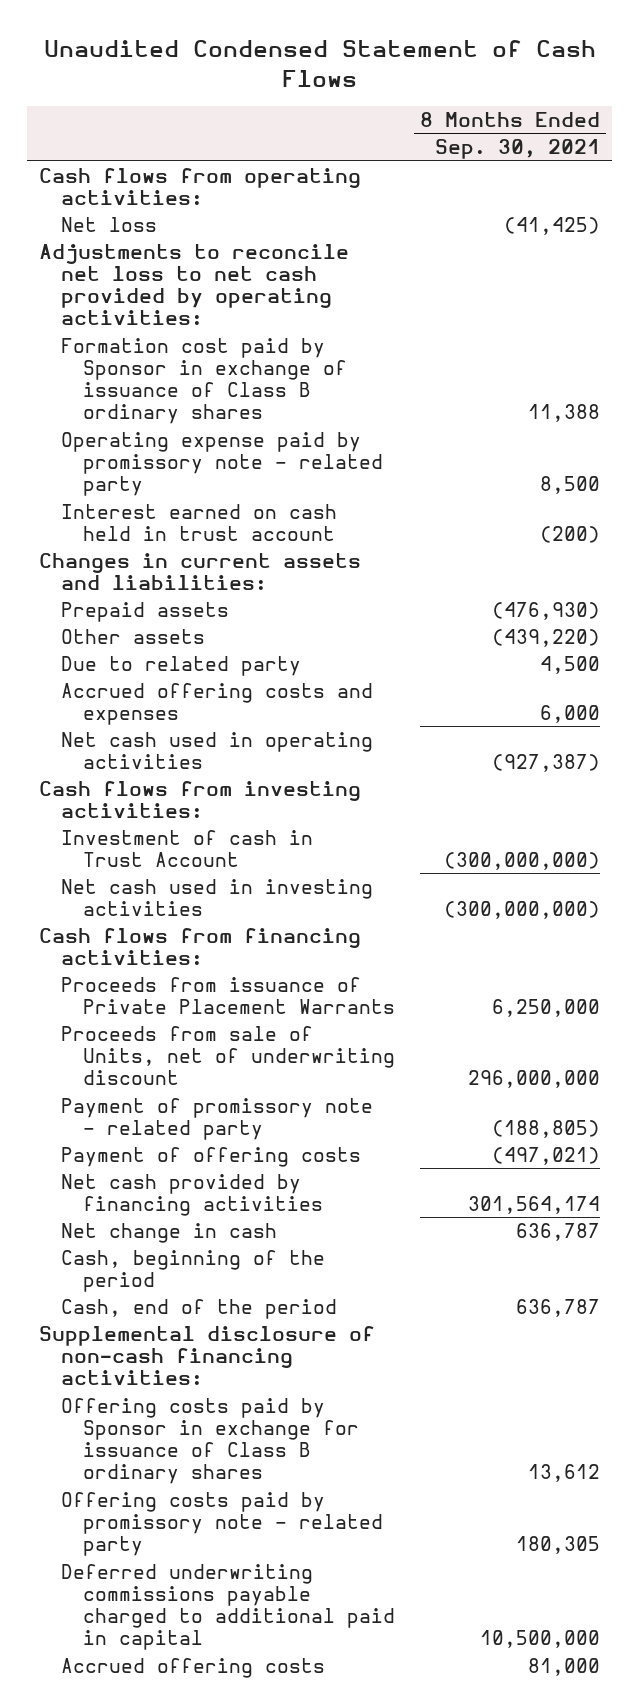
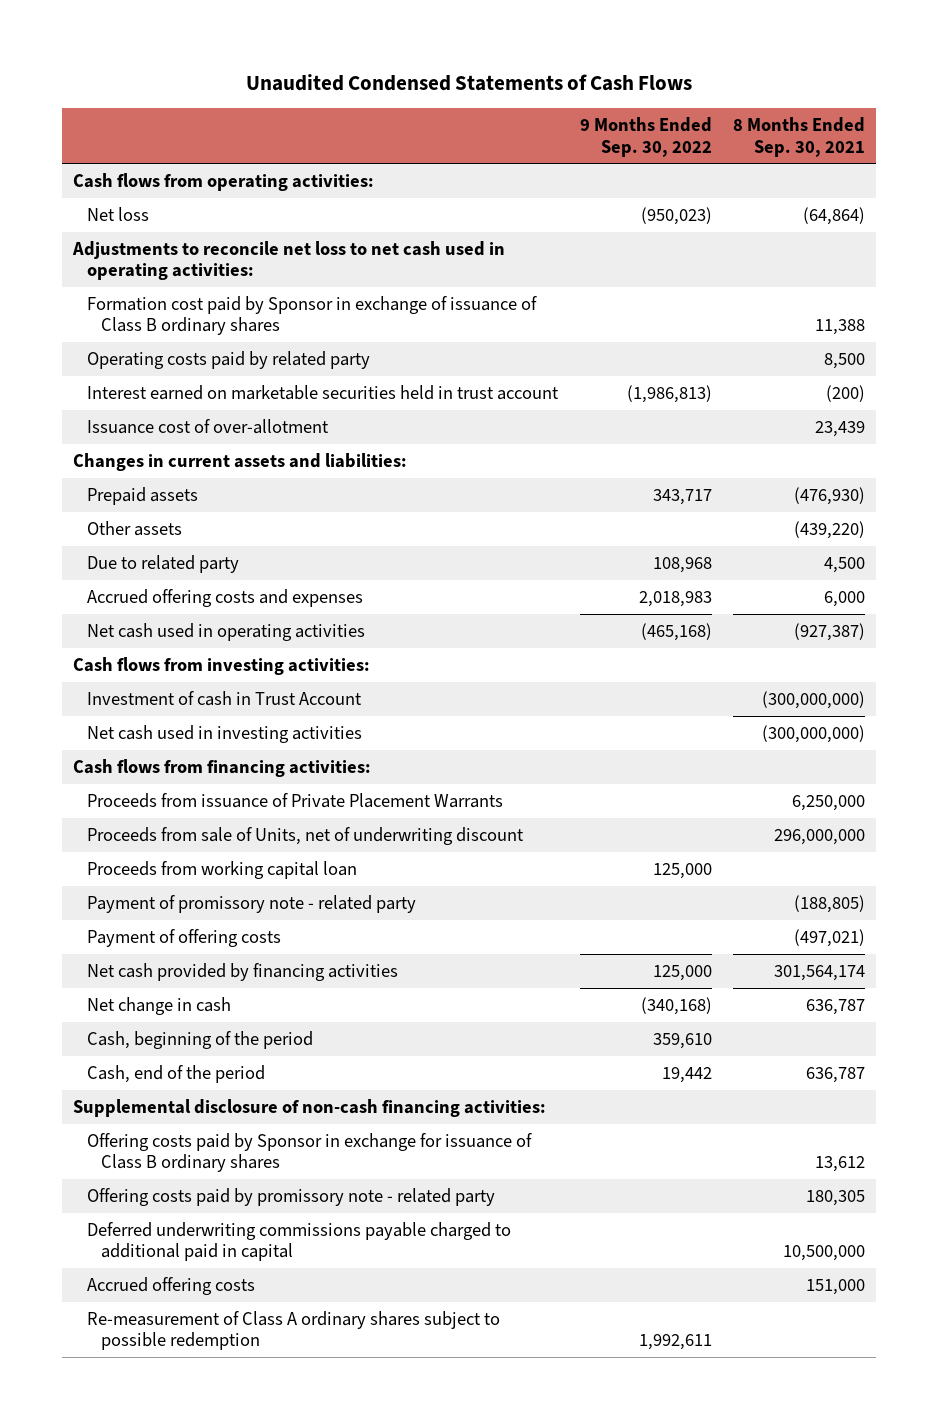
[43,39,596,87] Unaudited Condensed Statement of Cash Flows -> [245,74,692,92] Unaudited Condensed Statements of Cash Flows
none -> [579,117,712,157] 9 Months Ended Sep. 30, 2022
[503,216,600,235] (41,425) -> [803,206,866,225] (64,864)
[39,243,350,326] Adjustments to reconcile net loss to net cash provided by operating activities: -> [71,240,505,281] Adjustments to reconcile net loss to net cash used in operating activities:
[61,431,384,497] Operating expense paid by promissory note - related party -> [86,350,370,369] Operating costs paid by related party
[61,503,338,542] Interest earned on cash held in trust account -> [86,384,559,400] Interest earned on marketable securities held in trust account
none -> [86,418,329,434] Issuance cost of over-allotment
none -> [86,860,357,879] Proceeds from working capital loan
[527,1657,600,1676] 81,000 -> [806,1278,866,1295] 151,000
none -> [86,1310,500,1351] Re-measurement of Class A ordinary shares subject to possible redemption

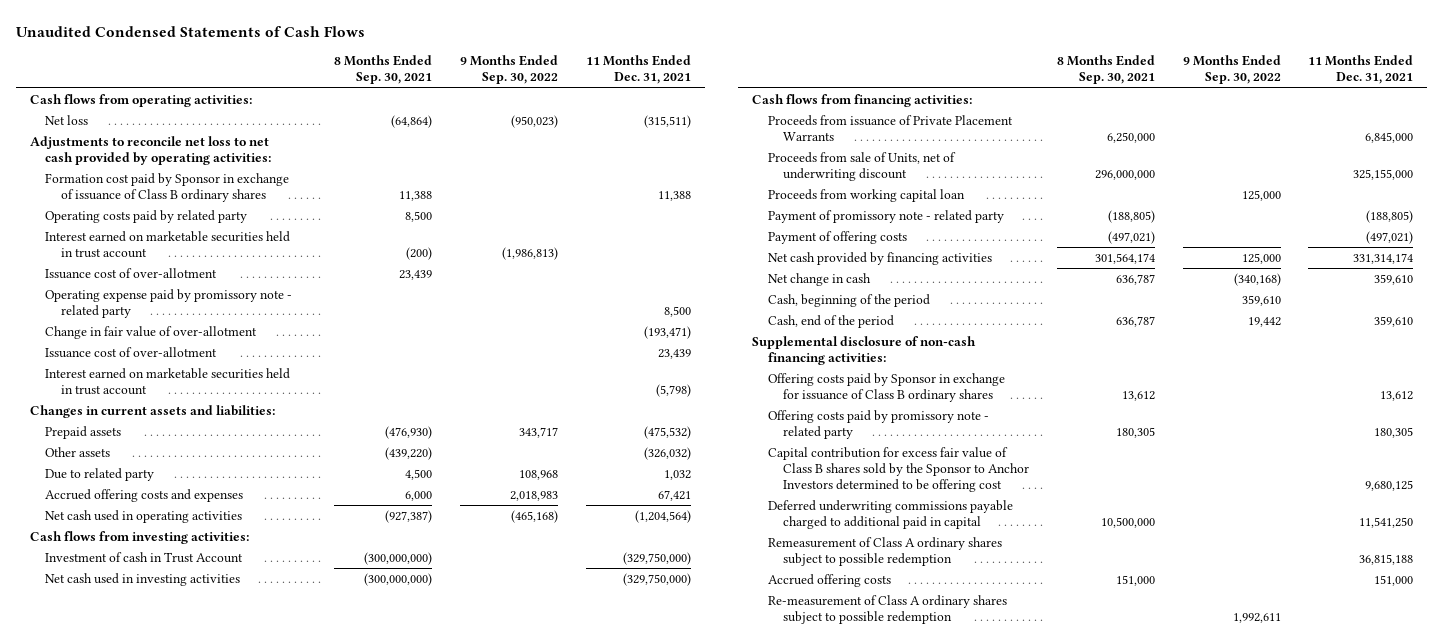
none -> [586,55,692,85] 11 Months Ended Dec. 31, 2021
[71,240,505,281] Adjustments to reconcile net loss to net cash used in operating activities: -> [30,136,272,165] Adjustments to reconcile net loss to net cash provided by operating activities:
none -> [45,289,293,318] Operating expense paid by promissory note - related party
none -> [45,326,258,340] Change in fair value of over-allotment
none -> [45,347,218,359] Issuance cost of over-allotment
none -> [45,368,291,395] Interest earned on marketable securities held in trust account
none -> [767,447,1030,492] Capital contribution for excess fair value of Class B shares sold by the Sponsor to Anchor Investors determined to be offering cost
none -> [767,537,1002,566] Remeasurement of Class A ordinary shares subject to possible redemption

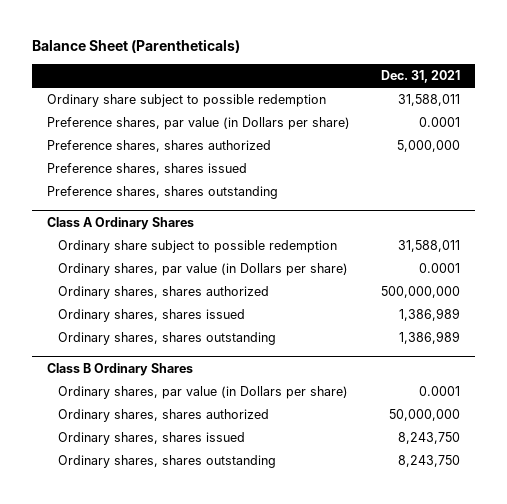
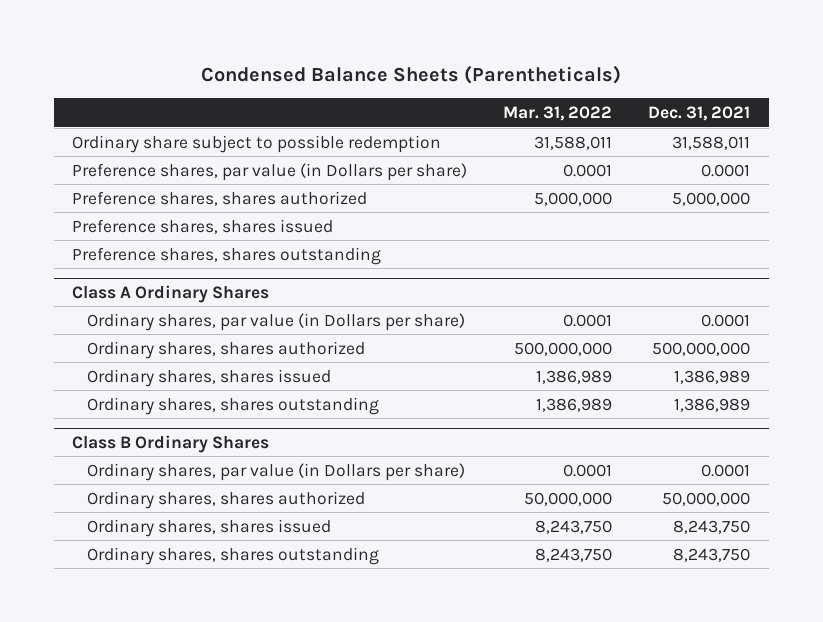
[32,39,241,54] Balance Sheet (Parentheticals) -> [201,65,622,85] Condensed Balance Sheets (Parentheticals)
none -> [503,105,613,121] Mar. 31, 2022
[57,240,337,254] Ordinary share subject to possible redemption -> none

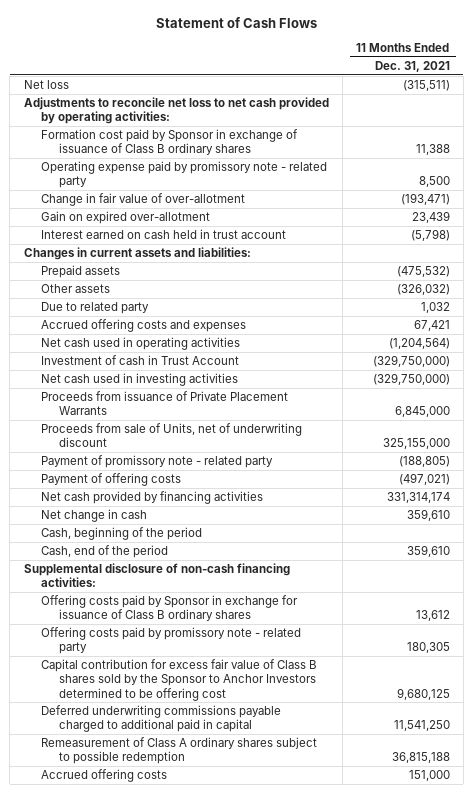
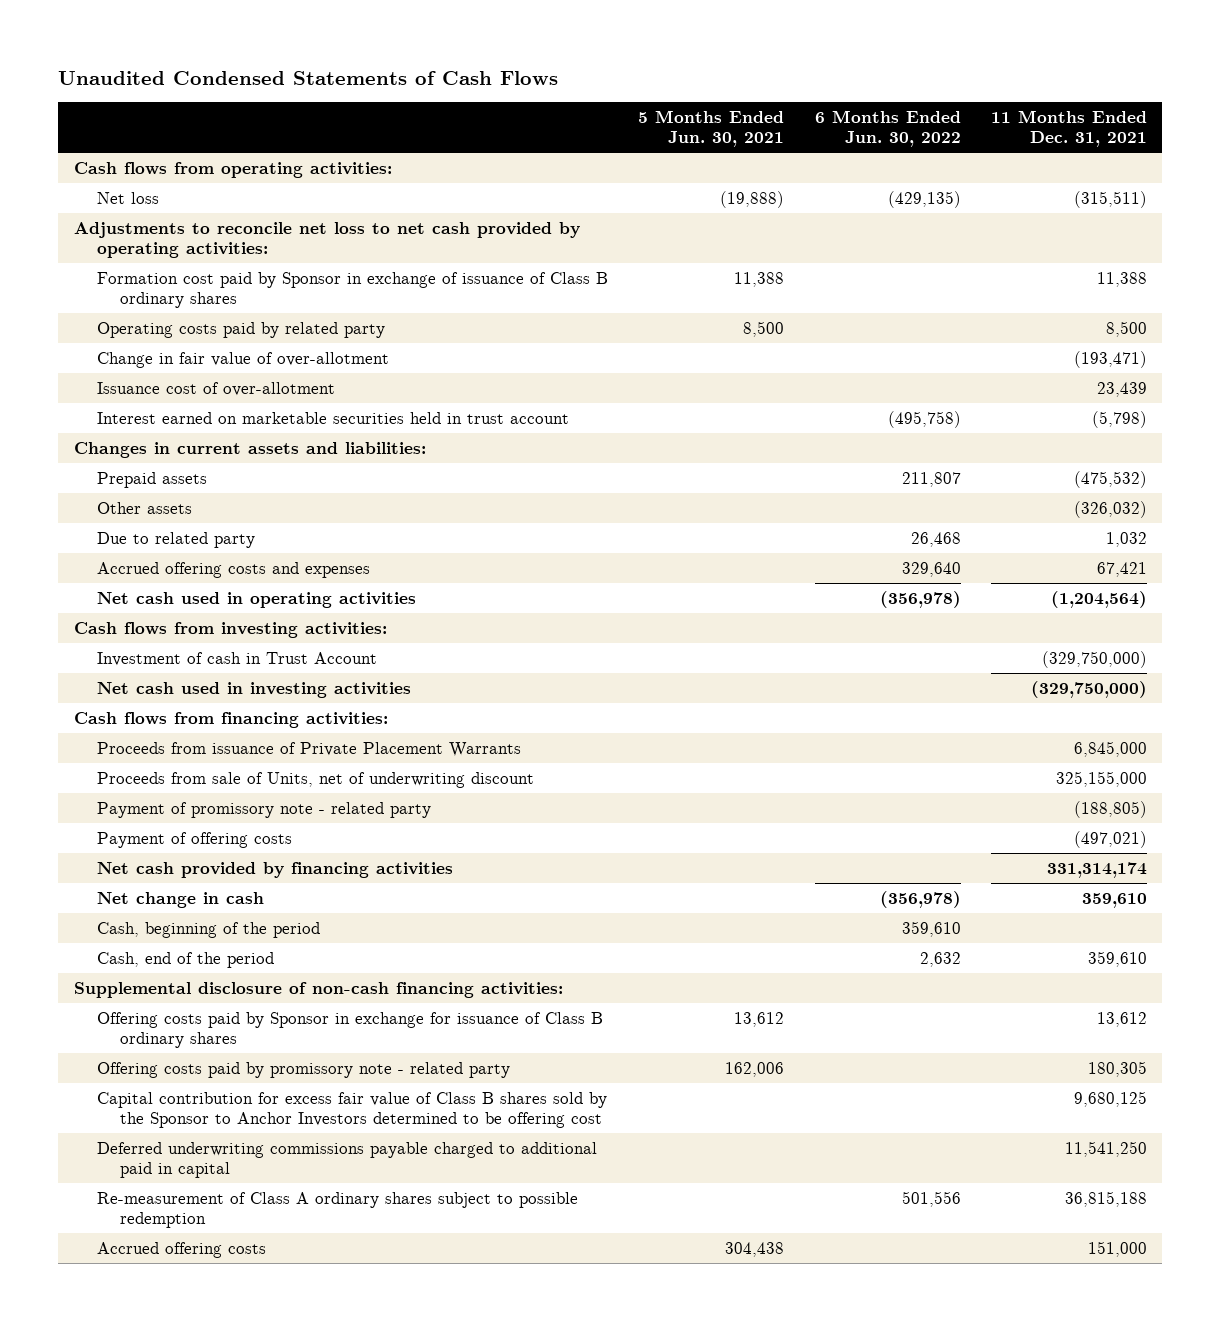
[155,16,317,28] Statement of Cash Flows -> [58,71,559,86] Unaudited Condensed Statements of Cash Flows
none -> [638,110,785,148] 5 Months Ended Jun. 30, 2021
none -> [814,110,961,148] 6 Months Ended Jun. 30, 2022
none -> [73,162,392,179] Cash flows from operating activities:
[41,160,328,189] Operating expense paid by promissory note - related party -> [96,322,385,339] Operating costs paid by related party
[41,210,211,224] Gain on expired over-allotment -> [96,382,335,397] Issuance cost of over-allotment
[41,228,287,239] Interest earned on cash held in trust account -> [96,412,569,425] Interest earned on marketable securities held in trust account
none -> [73,622,387,639] Cash flows from investing activities:
none -> [73,712,388,729] Cash flows from financing activities:
[41,736,318,765] Remeasurement of Class A ordinary shares subject to possible redemption -> [96,1192,578,1228] Re-measurement of Class A ordinary shares subject to possible redemption

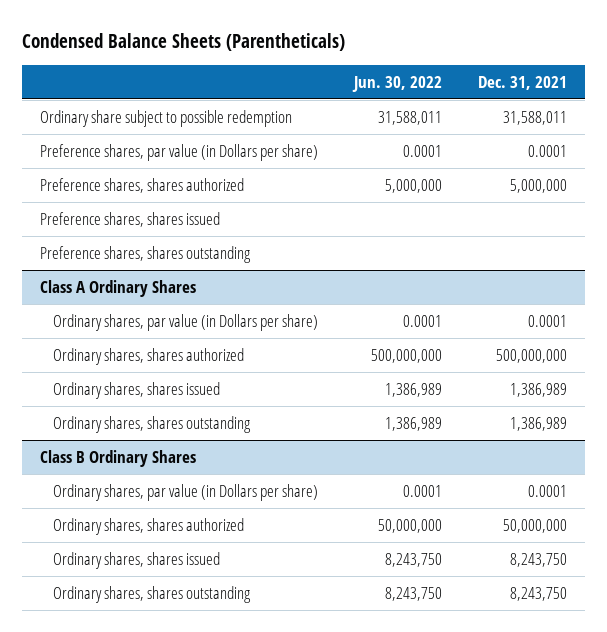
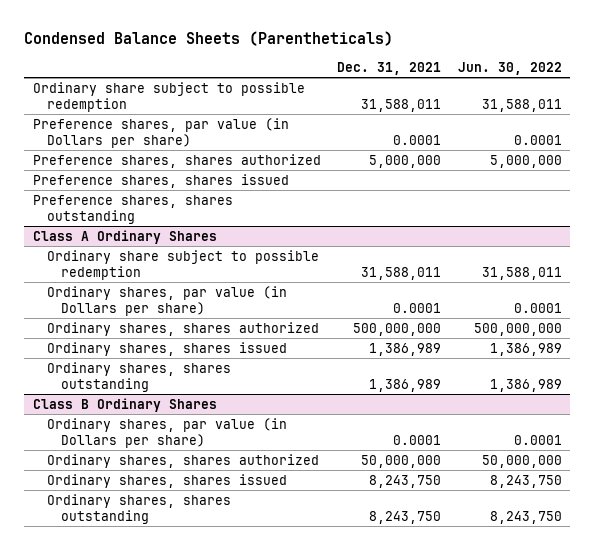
none -> [46,249,319,280] Ordinary share subject to possible redemption

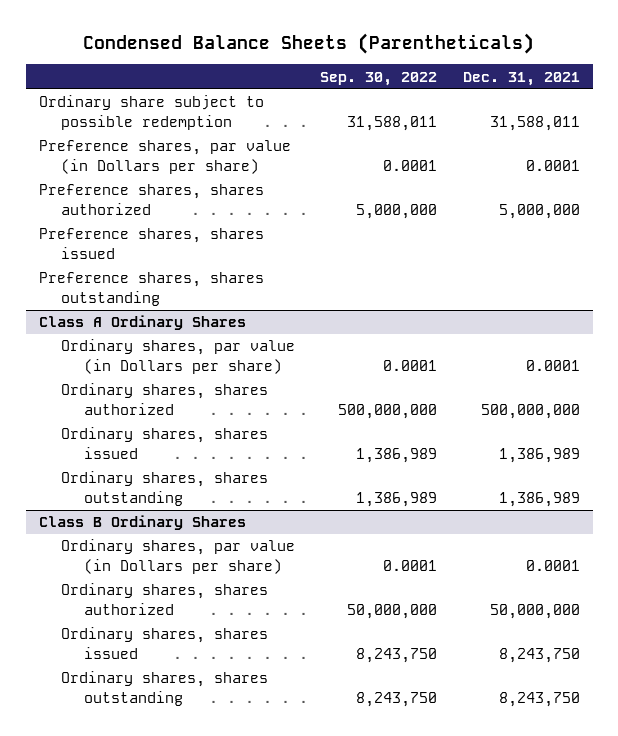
[458,61,563,75] Jun. 30, 2022 -> none
none -> [320,71,438,86] Sep. 30, 2022
[46,249,319,280] Ordinary share subject to possible redemption -> none

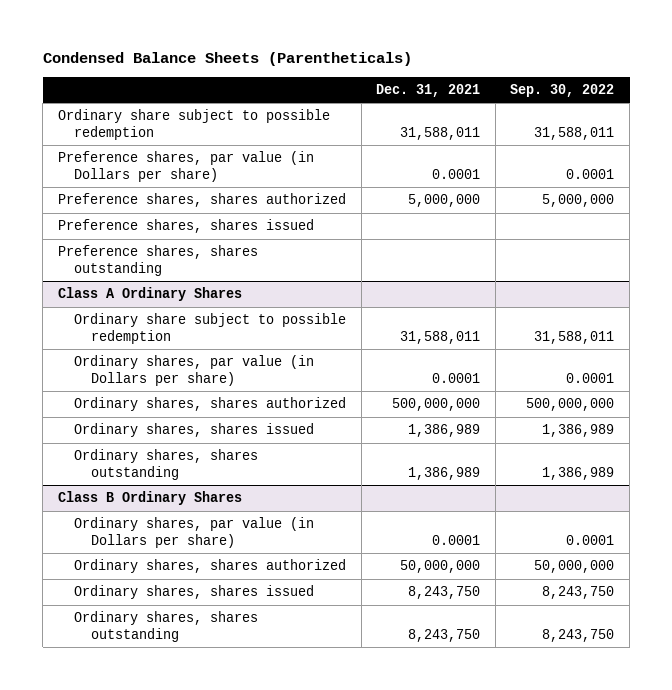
none -> [74,313,347,344] Ordinary share subject to possible redemption

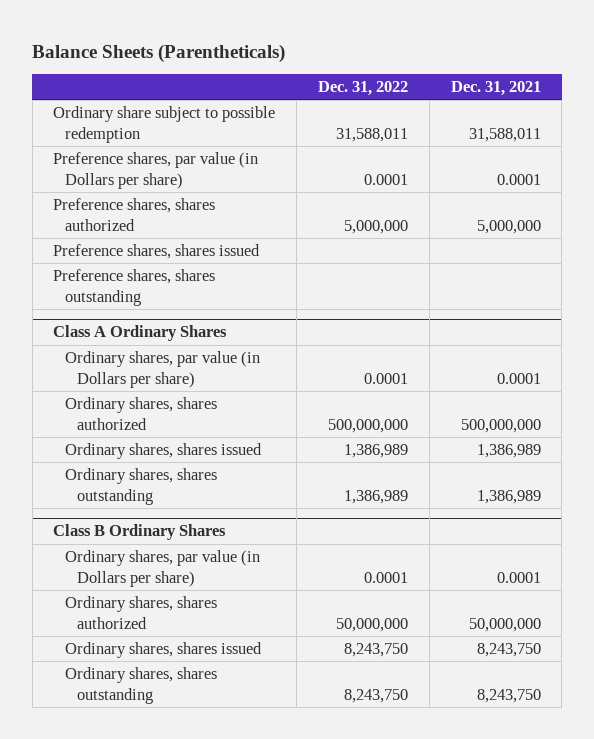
[42,52,412,67] Condensed Balance Sheets (Parentheticals) -> [32,43,286,63] Balance Sheets (Parentheticals)
[510,83,615,97] Sep. 30, 2022 -> none
none -> [317,81,408,97] Dec. 31, 2022
[74,313,347,344] Ordinary share subject to possible redemption -> none

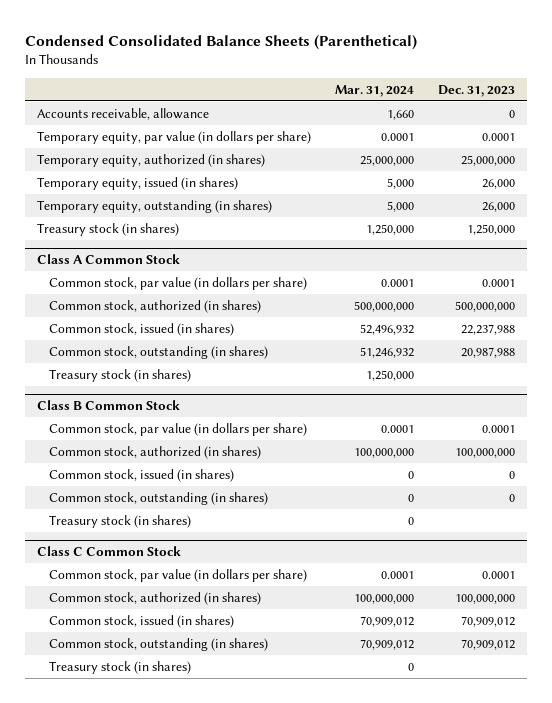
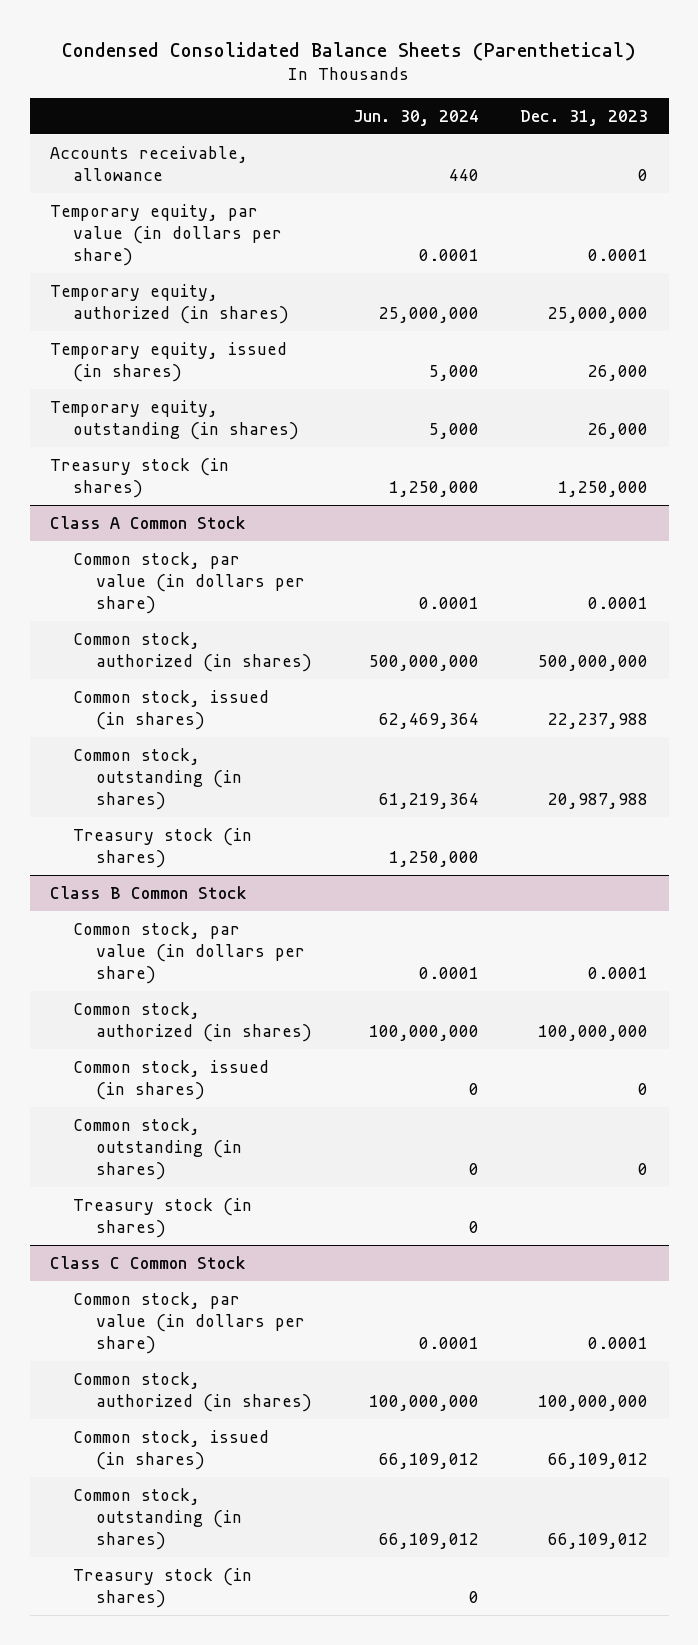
[335,84,415,97] Mar. 31, 2024 -> none
none -> [353,109,480,126] Jun. 30, 2024
[461,615,516,627] 70,909,012 -> [548,1453,649,1470] 66,109,012
[461,638,516,650] 70,909,012 -> [548,1533,649,1550] 66,109,012

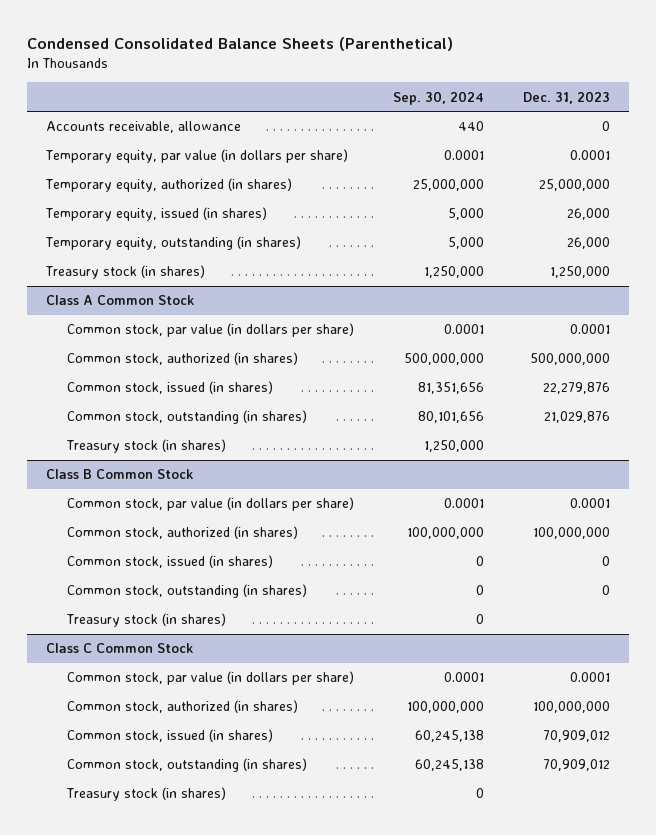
[353,109,480,126] Jun. 30, 2024 -> none
none -> [393,90,485,105] Sep. 30, 2024
[548,713,649,730] 22,237,988 -> [542,382,610,395] 22,279,876
[548,793,649,810] 20,987,988 -> [543,411,610,424] 21,029,876
[548,1453,649,1470] 66,109,012 -> [542,730,610,743] 70,909,012
[548,1533,649,1550] 66,109,012 -> [542,759,610,772] 70,909,012

